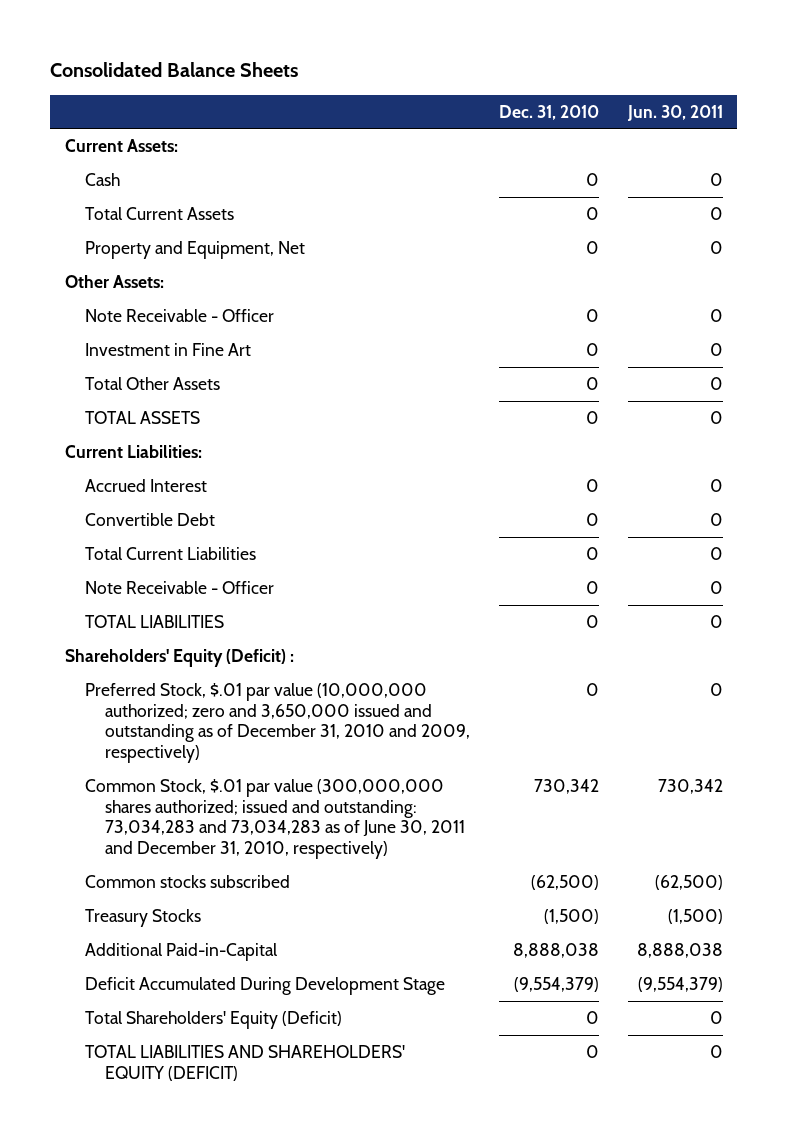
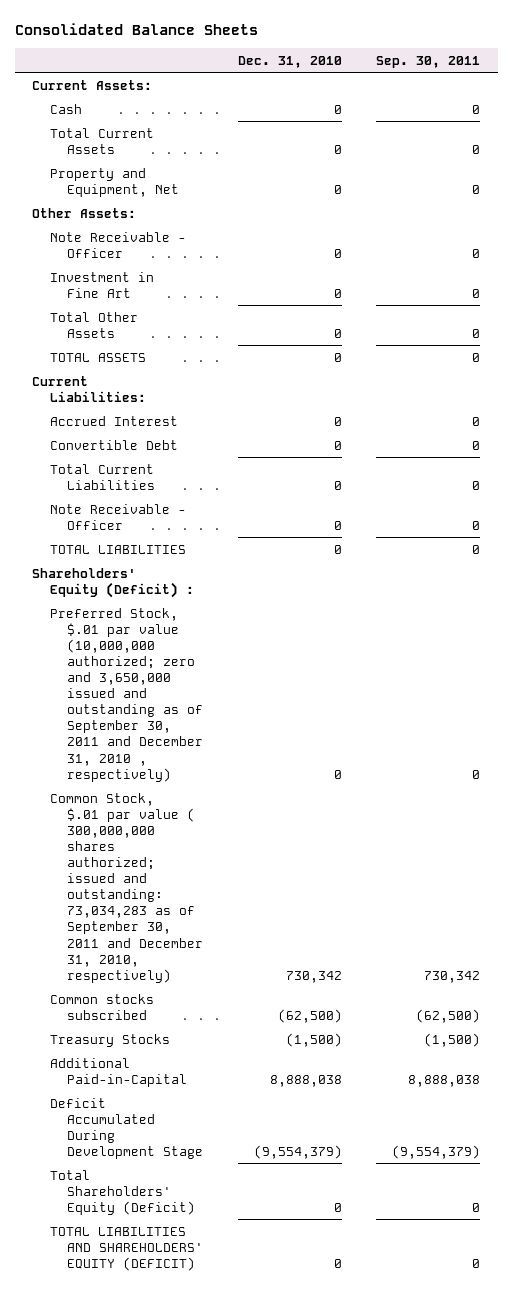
[626,104,723,121] Jun. 30, 2011 -> none
none -> [376,55,481,68] Sep. 30, 2011
[85,682,471,763] Preferred Stock, $.01 par value (10,000,000 authorized; zero and 3,650,000 issued and outstanding as of December 31, 2010 and 2009, respectively) -> [49,607,204,782] Preferred Stock, $.01 par value (10,000,000 authorized; zero and 3,650,000 issued and outstanding as of September 30, 2011 and December 31, 2010 , respectively)
[85,778,466,859] Common Stock, $.01 par value (300,000,000 shares authorized; issued and outstanding: 73,034,283 and 73,034,283 as of June 30, 2011 and December 31, 2010, respectively) -> [49,792,204,983] Common Stock, $.01 par value ( 300,000,000 shares authorized; issued and outstanding: 73,034,283 as of September 30, 2011 and December 31, 2010, respectively)

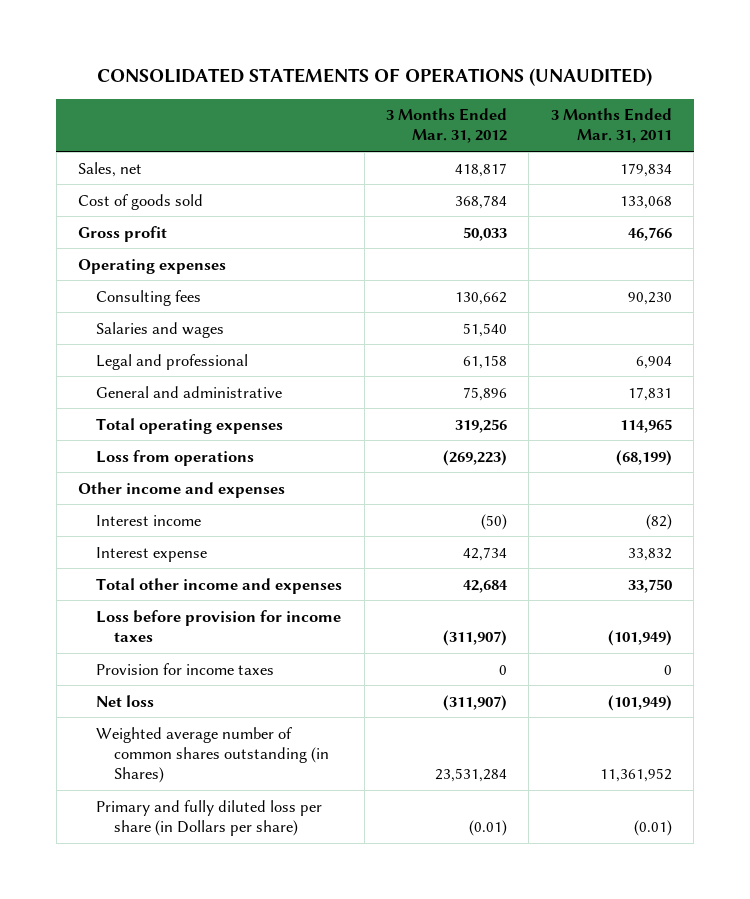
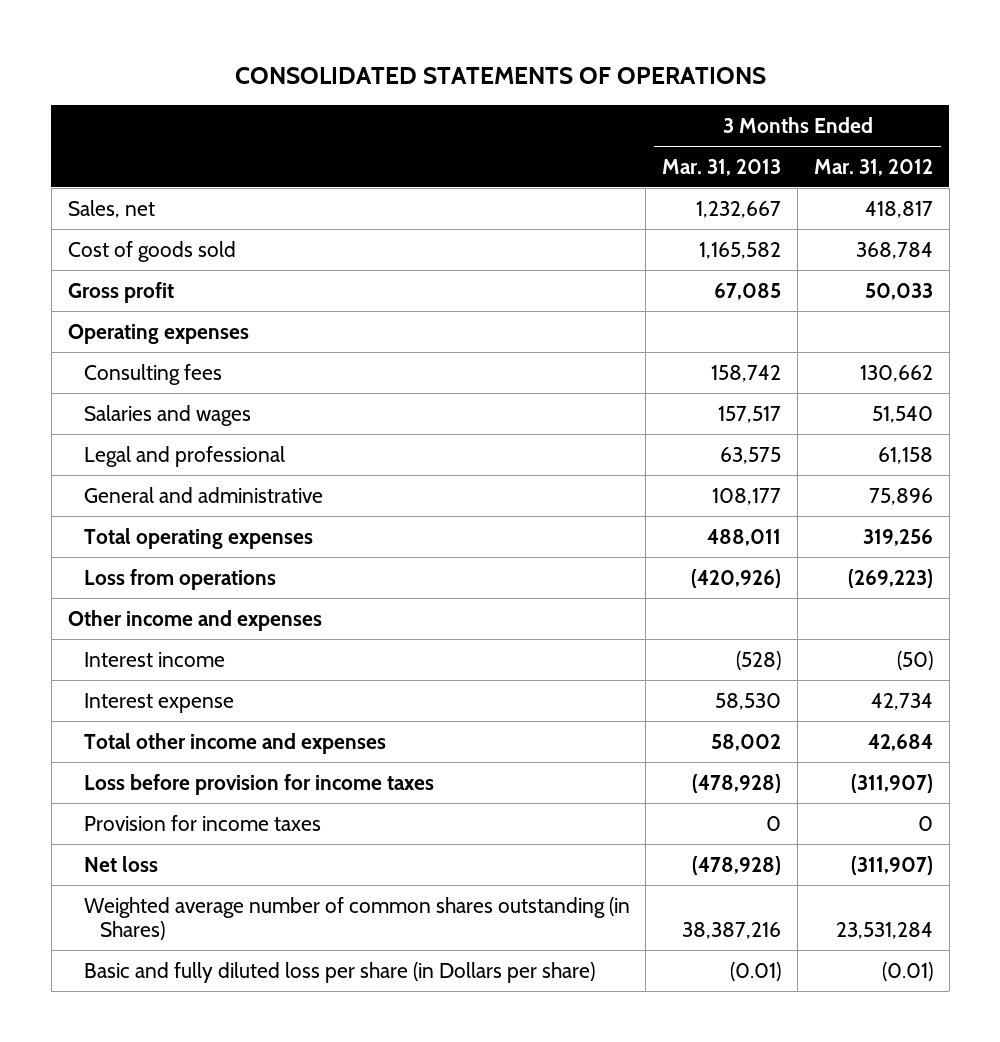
[97,68,653,87] CONSOLIDATED STATEMENTS OF OPERATIONS (UNAUDITED) -> [235,67,767,85] CONSOLIDATED STATEMENTS OF OPERATIONS
[550,108,672,144] 3 Months Ended Mar. 31, 2011 -> none
none -> [662,158,782,176] Mar. 31, 2013
[96,799,323,836] Primary and fully diluted loss per share (in Dollars per share) -> [83,961,595,983] Basic and fully diluted loss per share (in Dollars per share)

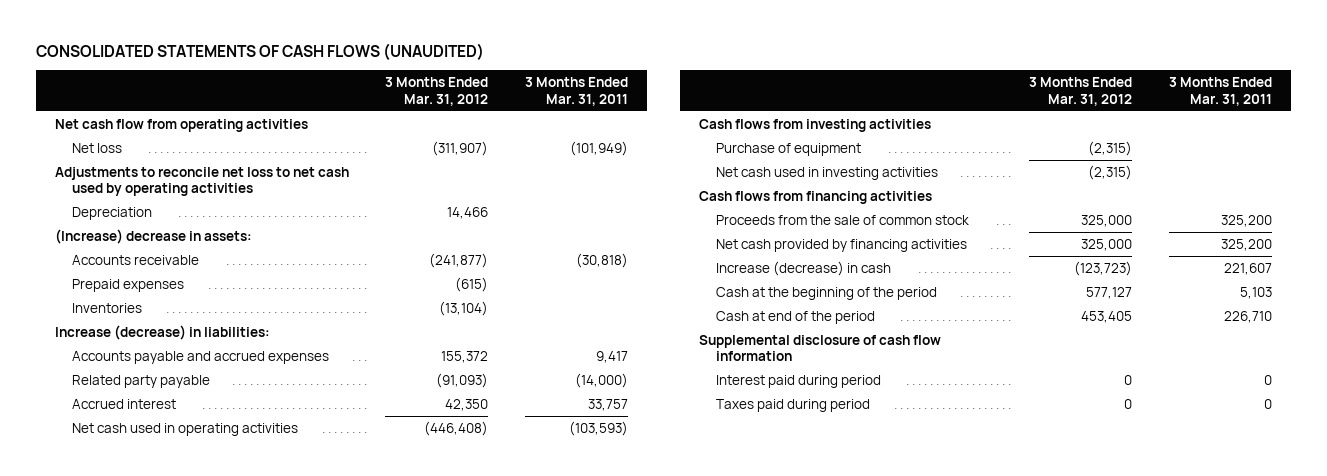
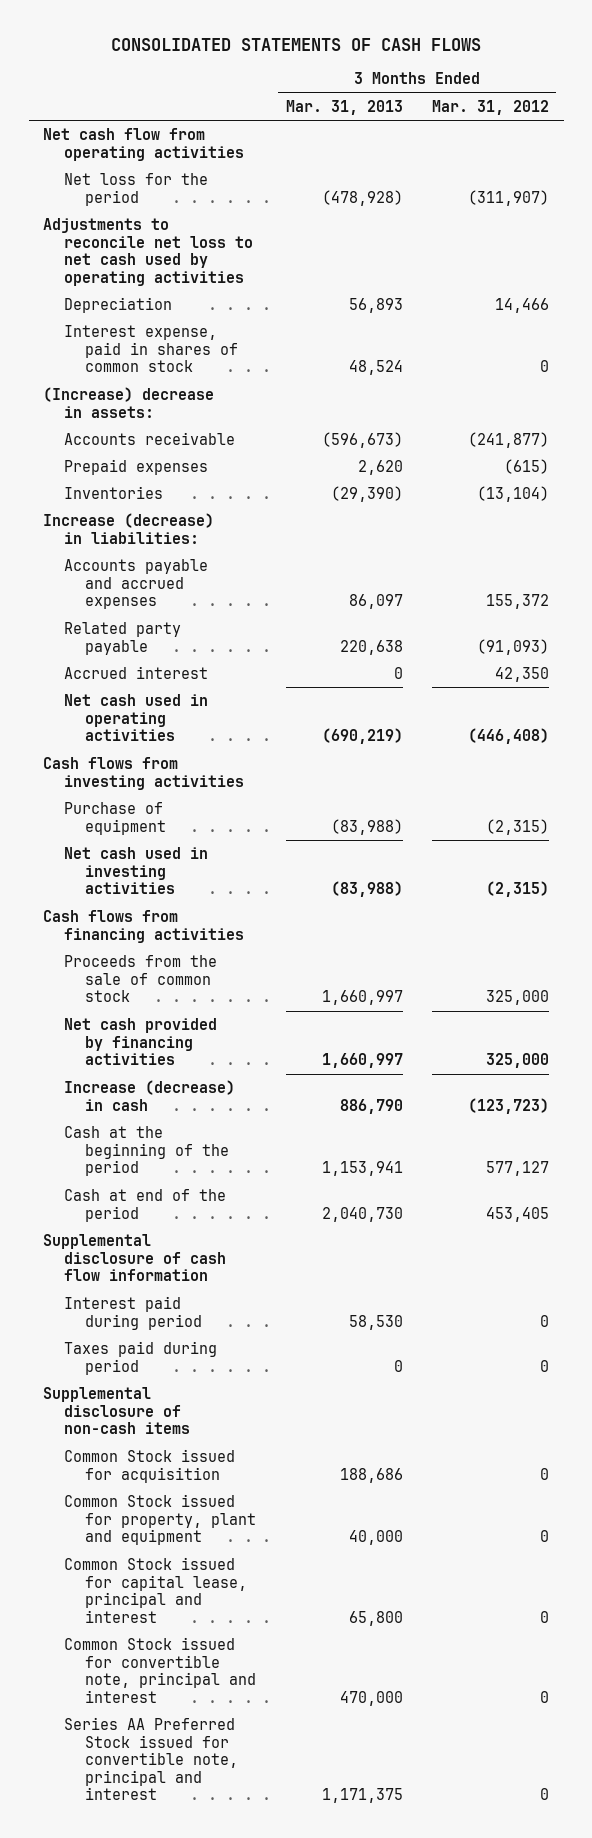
[36,42,485,60] CONSOLIDATED STATEMENTS OF CASH FLOWS (UNAUDITED) -> [111,37,482,51] CONSOLIDATED STATEMENTS OF CASH FLOWS
[525,77,629,106] 3 Months Ended Mar. 31, 2011 -> none
none -> [285,99,403,115] Mar. 31, 2013
[71,142,122,153] Net loss -> [64,172,209,206] Net loss for the period
none -> [64,324,239,373] Interest expense, paid in shares of common stock
none -> [43,1386,191,1435] Supplemental disclosure of non-cash items
none -> [64,1448,236,1483] Common Stock issued for acquisition
none -> [64,1493,257,1546] Common Stock issued for property, plant and equipment
none -> [64,1556,248,1623] Common Stock issued for capital lease, principal and interest
none -> [64,1636,257,1703] Common Stock issued for convertible note, principal and interest
none -> [64,1716,239,1801] Series AA Preferred Stock issued for convertible note, principal and interest

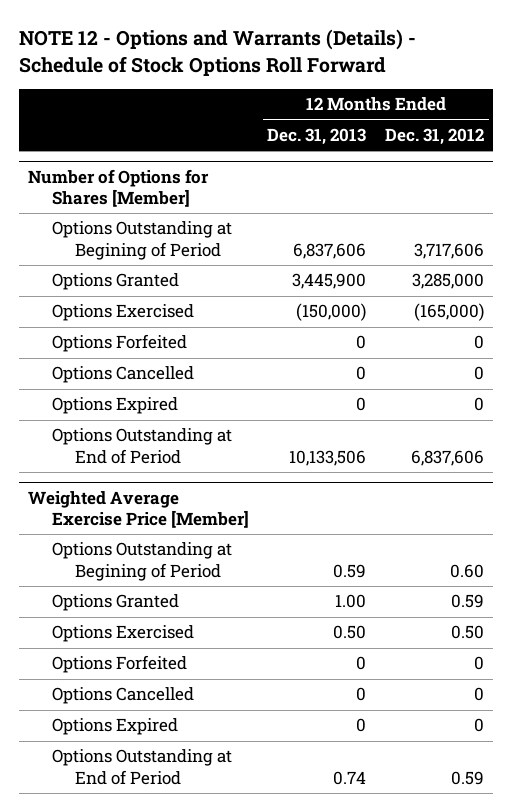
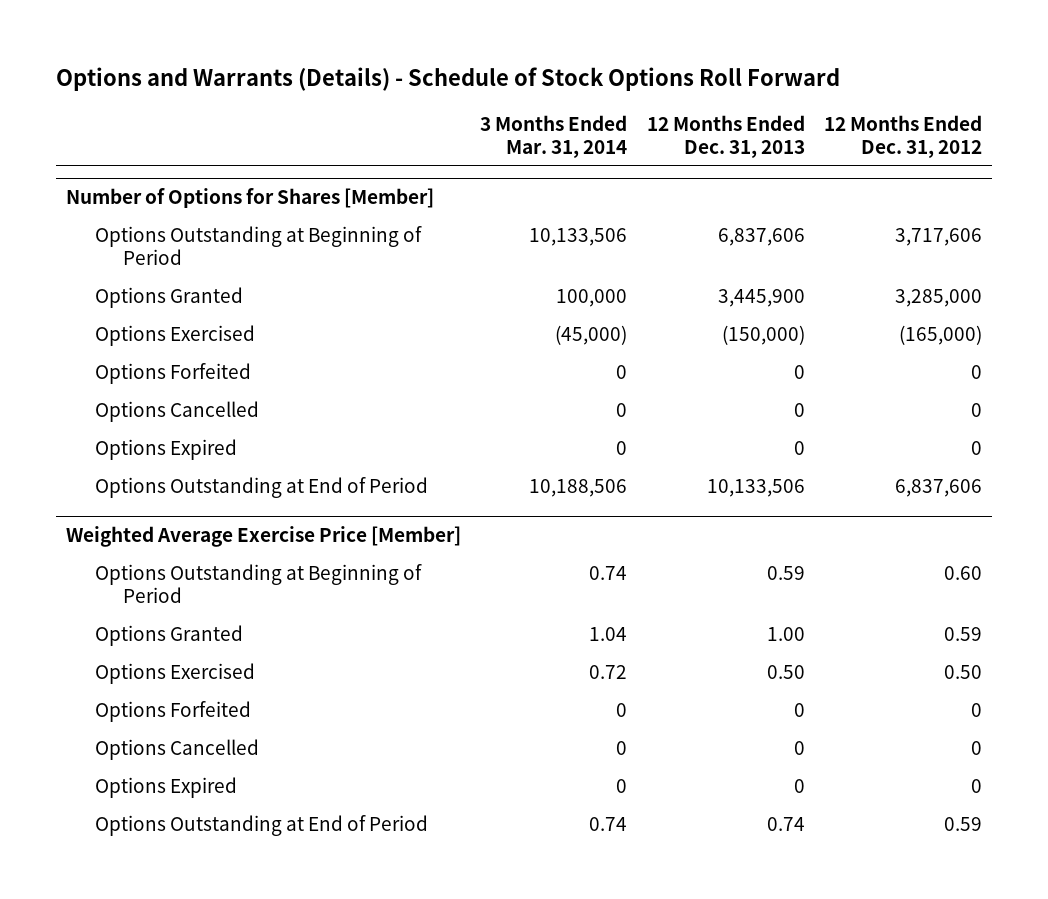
[19,29,417,76] NOTE 12 - Options and Warrants (Details) - Schedule of Stock Options Roll Forward -> [56,66,841,91] Options and Warrants (Details) - Schedule of Stock Options Roll Forward
none -> [480,114,628,158] 3 Months Ended Mar. 31, 2014
[51,221,232,260] Options Outstanding at Begining of Period -> [94,225,422,265] Options Outstanding at Beginning of Period
[51,542,232,581] Options Outstanding at Begining of Period -> [94,563,422,603] Options Outstanding at Beginning of Period

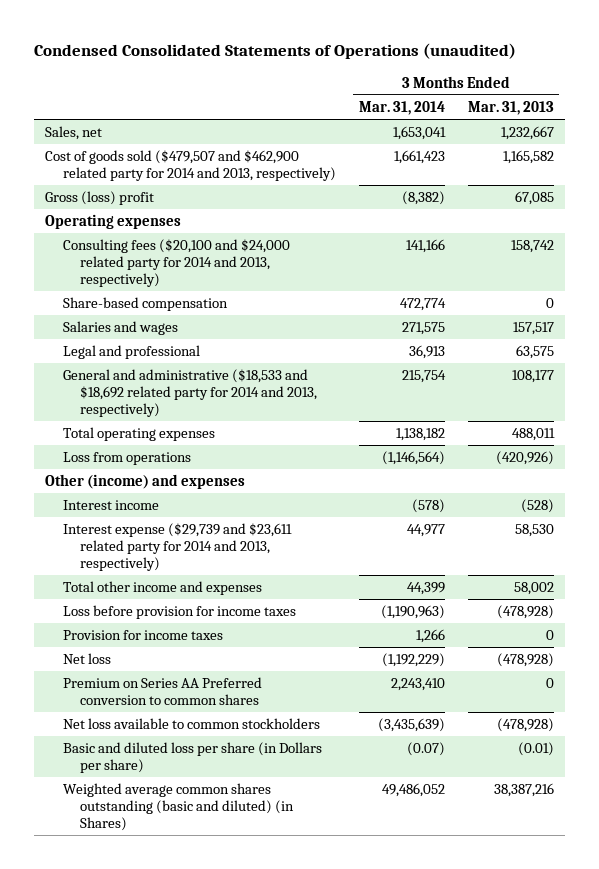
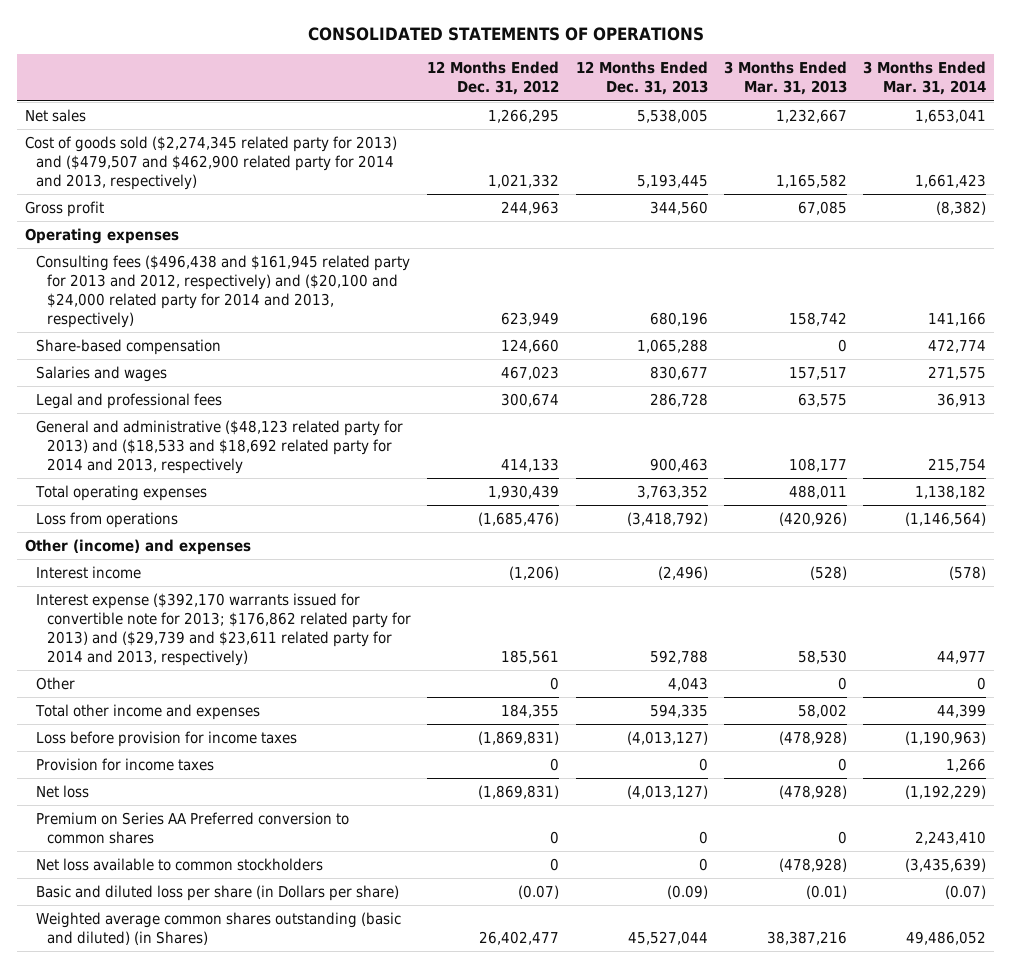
[33,43,516,60] Condensed Consolidated Statements of Operations (unaudited) -> [307,26,704,41] CONSOLIDATED STATEMENTS OF OPERATIONS
none -> [427,61,560,96] 12 Months Ended Dec. 31, 2012
none -> [575,61,708,96] 12 Months Ended Dec. 31, 2013
[45,125,103,140] Sales, net -> [24,109,86,123] Net sales
[45,149,336,182] Cost of goods sold ($479,507 and $462,900 related party for 2014 and 2013, respectively) -> [24,136,397,190] Cost of goods sold ($2,274,345 related party for 2013) and ($479,507 and $462,900 related party for 2014 and 2013, respectively)
[45,190,155,205] Gross (loss) profit -> [24,201,104,218] Gross profit
[62,238,290,288] Consulting fees ($20,100 and $24,000 related party for 2014 and 2013, respectively) -> [36,255,411,328] Consulting fees ($496,438 and $161,945 related party for 2013 and 2012, respectively) and ($20,100 and $24,000 related party for 2014 and 2013, respectively)
[62,344,200,359] Legal and professional -> [36,393,223,410] Legal and professional fees
[62,368,317,418] General and administrative ($18,533 and $18,692 related party for 2014 and 2013, respectively) -> [36,420,404,474] General and administrative ($48,123 related party for 2013) and ($18,533 and $18,692 related party for 2014 and 2013, respectively
[62,522,292,572] Interest expense ($29,739 and $23,611 related party for 2014 and 2013, respectively) -> [36,593,412,666] Interest expense ($392,170 warrants issued for convertible note for 2013; $176,862 related party for 2013) and ($29,739 and $23,611 related party for 2014 and 2013, respectively)
none -> [36,677,76,691] Other

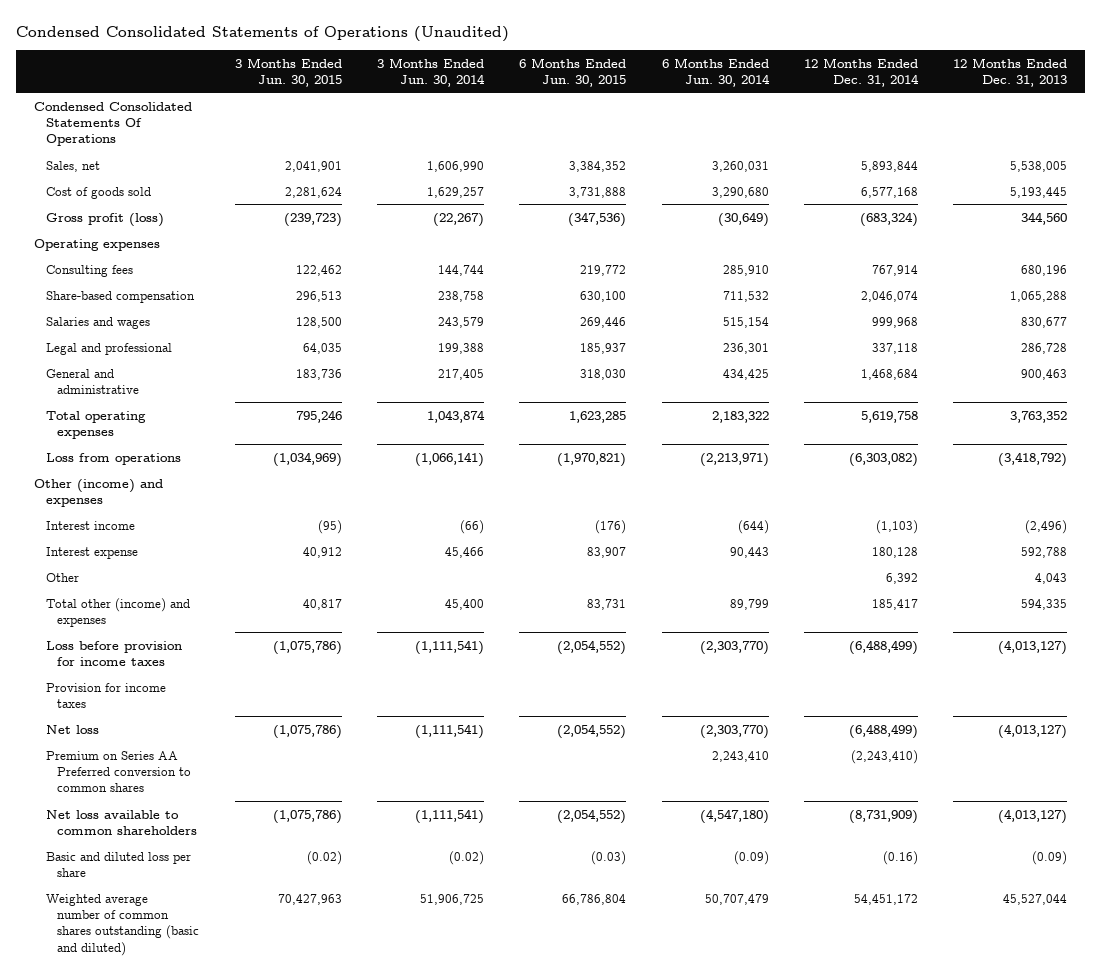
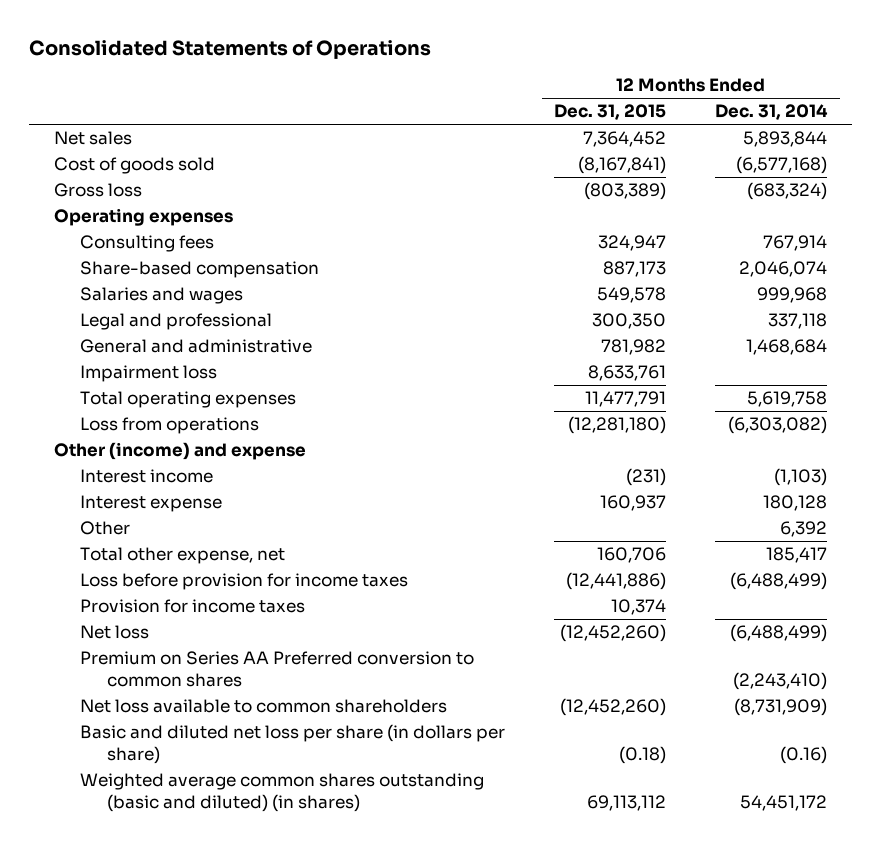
[16,25,510,42] Condensed Consolidated Statements of Operations (Unaudited) -> [29,40,432,60] Consolidated Statements of Operations
[234,57,342,88] 3 Months Ended Jun. 30, 2015 -> none
[377,57,486,88] 3 Months Ended Jun. 30, 2014 -> none
[519,57,627,88] 6 Months Ended Jun. 30, 2015 -> none
[661,57,770,88] 6 Months Ended Jun. 30, 2014 -> none
[953,57,1068,88] 12 Months Ended Dec. 31, 2013 -> none
none -> [554,104,667,121] Dec. 31, 2015
[34,101,193,147] Condensed Consolidated Statements Of Operations -> none
[45,160,100,172] Sales, net -> [53,131,132,146] Net sales
[861,186,919,198] 6,577,168 -> [736,156,828,175] (6,577,168)
[45,212,164,227] Gross profit (loss) -> [53,183,142,198] Gross loss
none -> [80,365,218,383] Impairment loss
[34,478,164,507] Other (income) and expenses -> [53,442,306,461] Other (income) and expense
[45,597,190,627] Total other (income) and expenses -> [80,547,286,565] Total other expense, net
[45,851,191,877] Basic and diluted loss per share -> [80,724,506,764] Basic and diluted net loss per share (in dollars per share)
[45,893,200,956] Weighted average number of common shares outstanding (basic and diluted) -> [80,773,485,812] Weighted average common shares outstanding (basic and diluted) (in shares)

